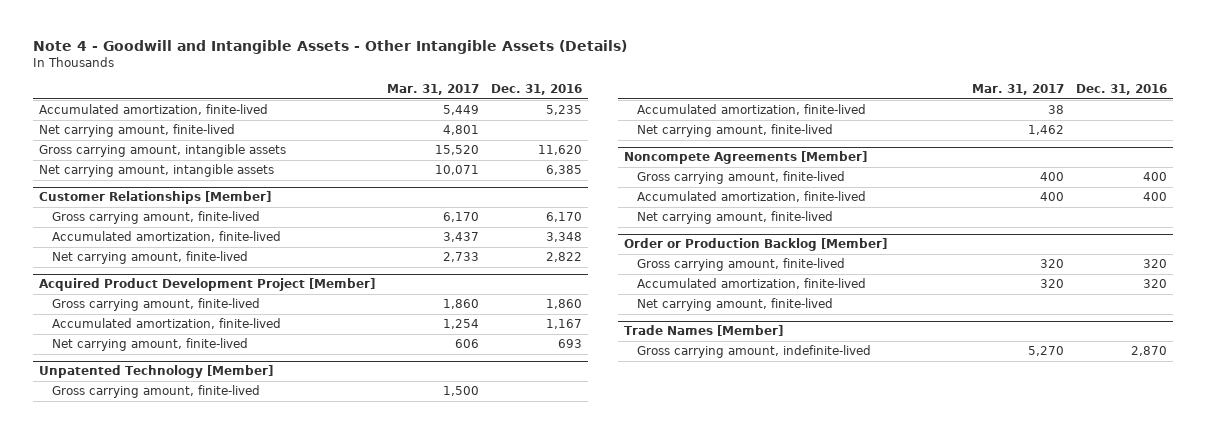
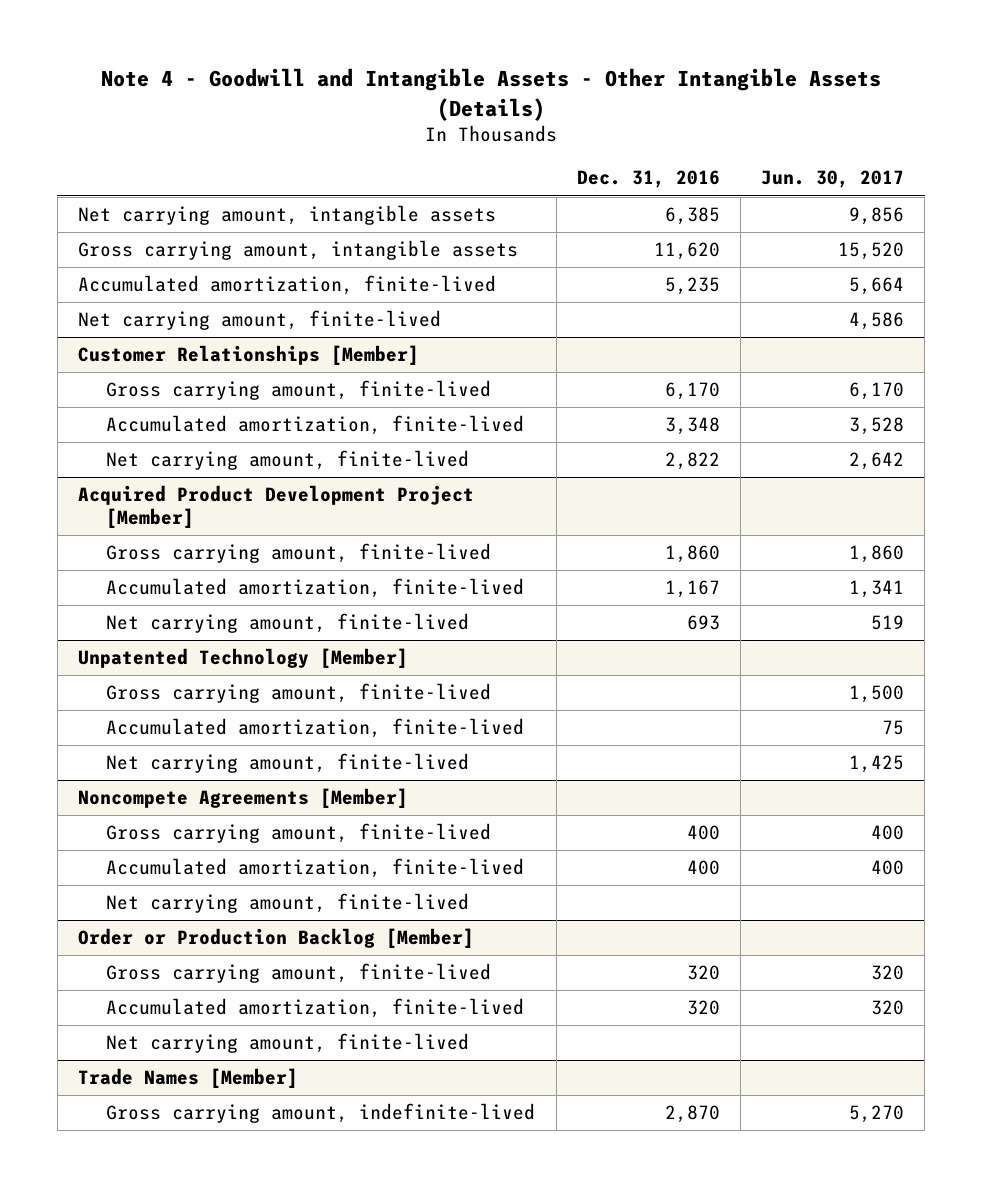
[386,84,479,96] Mar. 31, 2017 -> none
none -> [760,170,904,189] Jun. 30, 2017
[38,164,274,178] Net carrying amount, intangible assets -> [77,205,496,226] Net carrying amount, intangible assets
[38,144,286,158] Gross carrying amount, intangible assets -> [77,240,518,261] Gross carrying amount, intangible assets

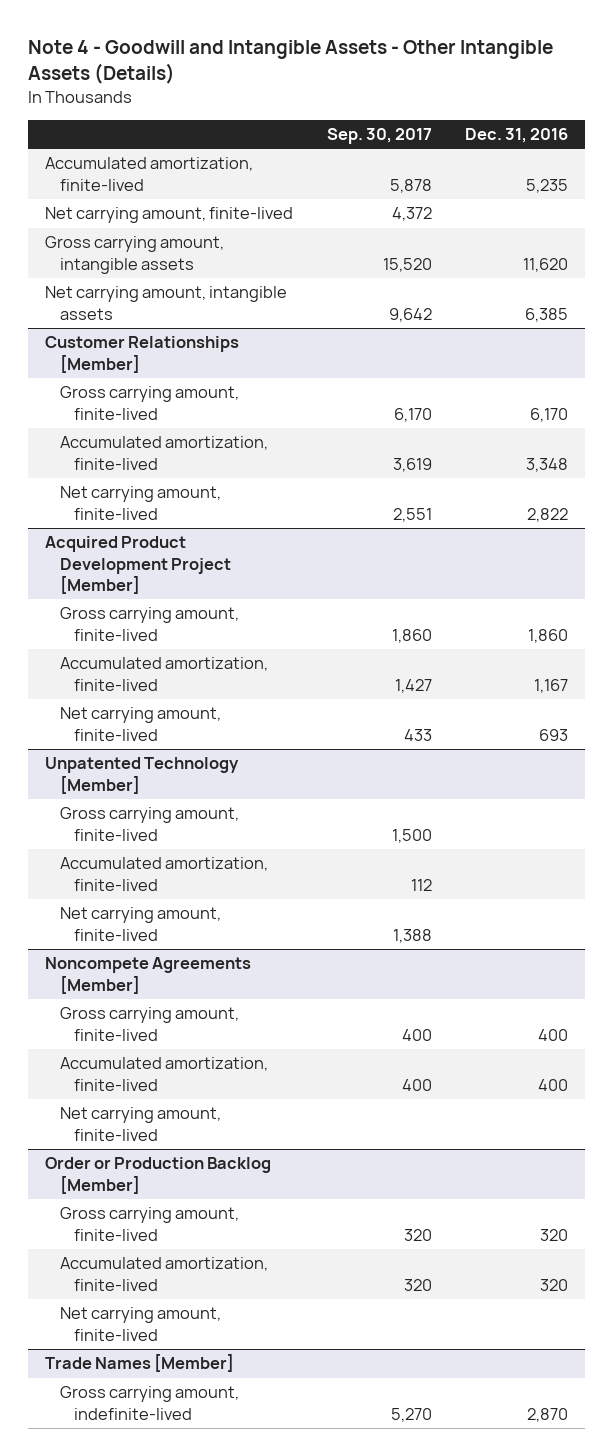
[760,170,904,189] Jun. 30, 2017 -> none
none -> [326,127,432,144] Sep. 30, 2017
[77,240,518,261] Gross carrying amount, intangible assets -> [45,236,225,274] Gross carrying amount, intangible assets
[77,205,496,226] Net carrying amount, intangible assets -> [45,286,288,320] Net carrying amount, intangible assets

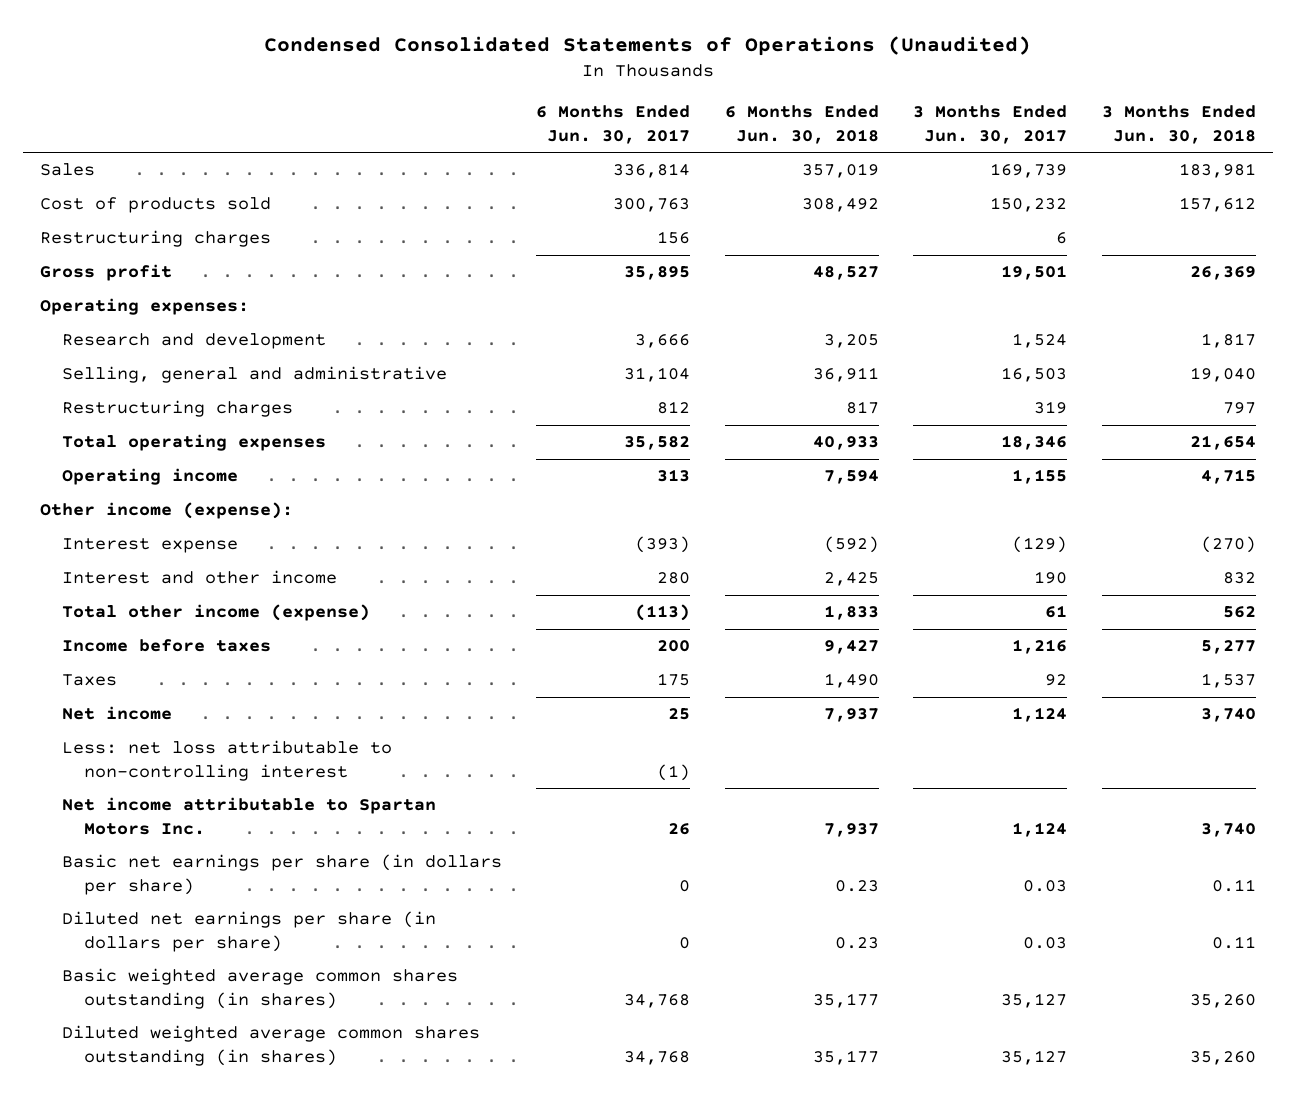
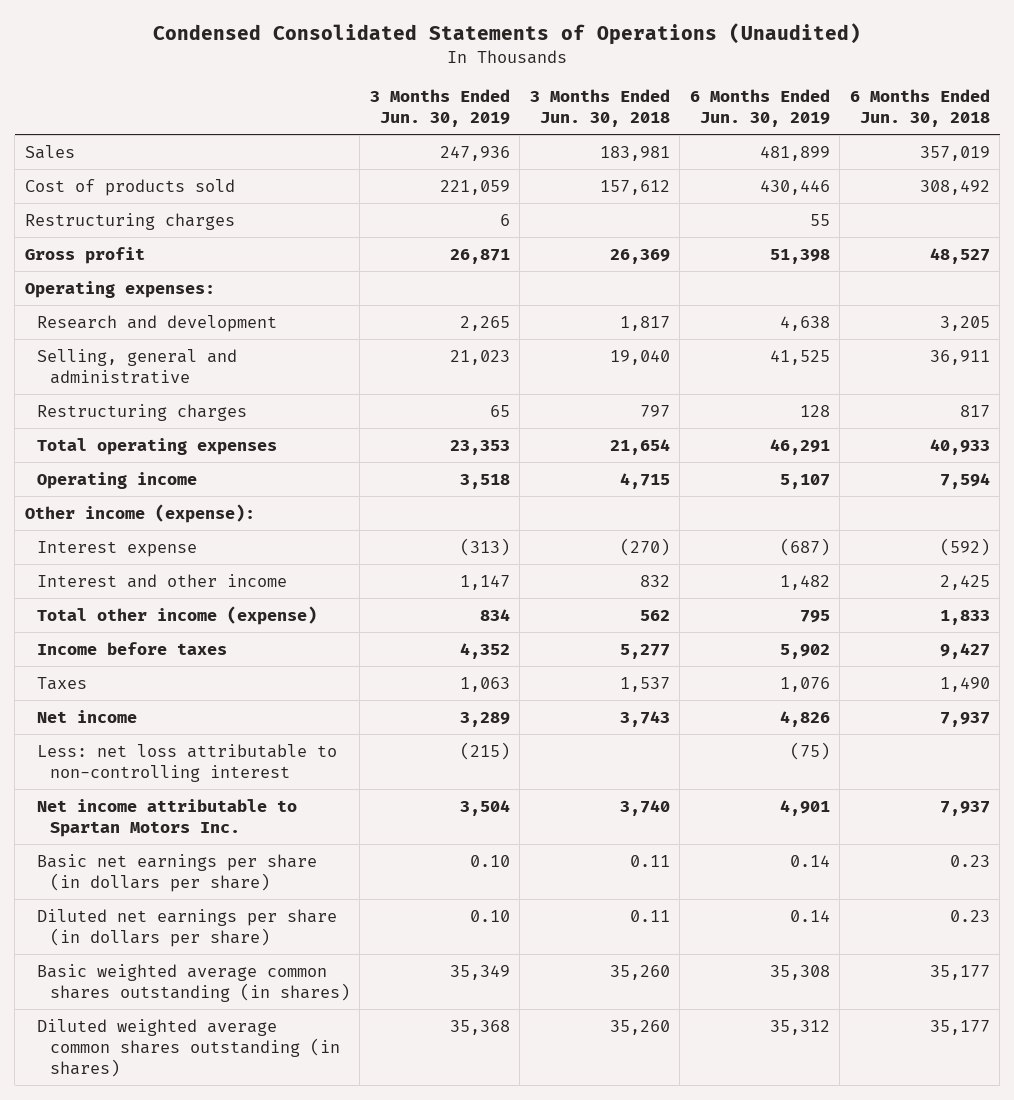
[536,105,691,144] 6 Months Ended Jun. 30, 2017 -> none
[913,105,1068,144] 3 Months Ended Jun. 30, 2017 -> none
none -> [369,88,510,128] 3 Months Ended Jun. 30, 2019
none -> [689,88,830,128] 6 Months Ended Jun. 30, 2019
[1200,708,1256,723] 3,740 -> [619,710,670,727] 3,743

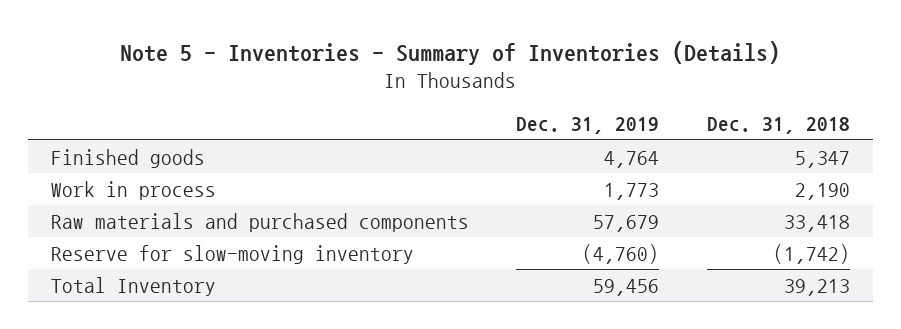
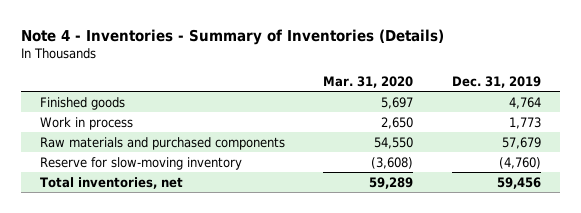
[120,40,781,65] Note 5 - Inventories - Summary of Inventories (Details) -> [20,28,444,45] Note 4 - Inventories - Summary of Inventories (Details)
[706,117,850,135] Dec. 31, 2018 -> none
none -> [323,75,414,88] Mar. 31, 2020
[51,276,217,296] Total Inventory -> [39,176,183,189] Total inventories, net

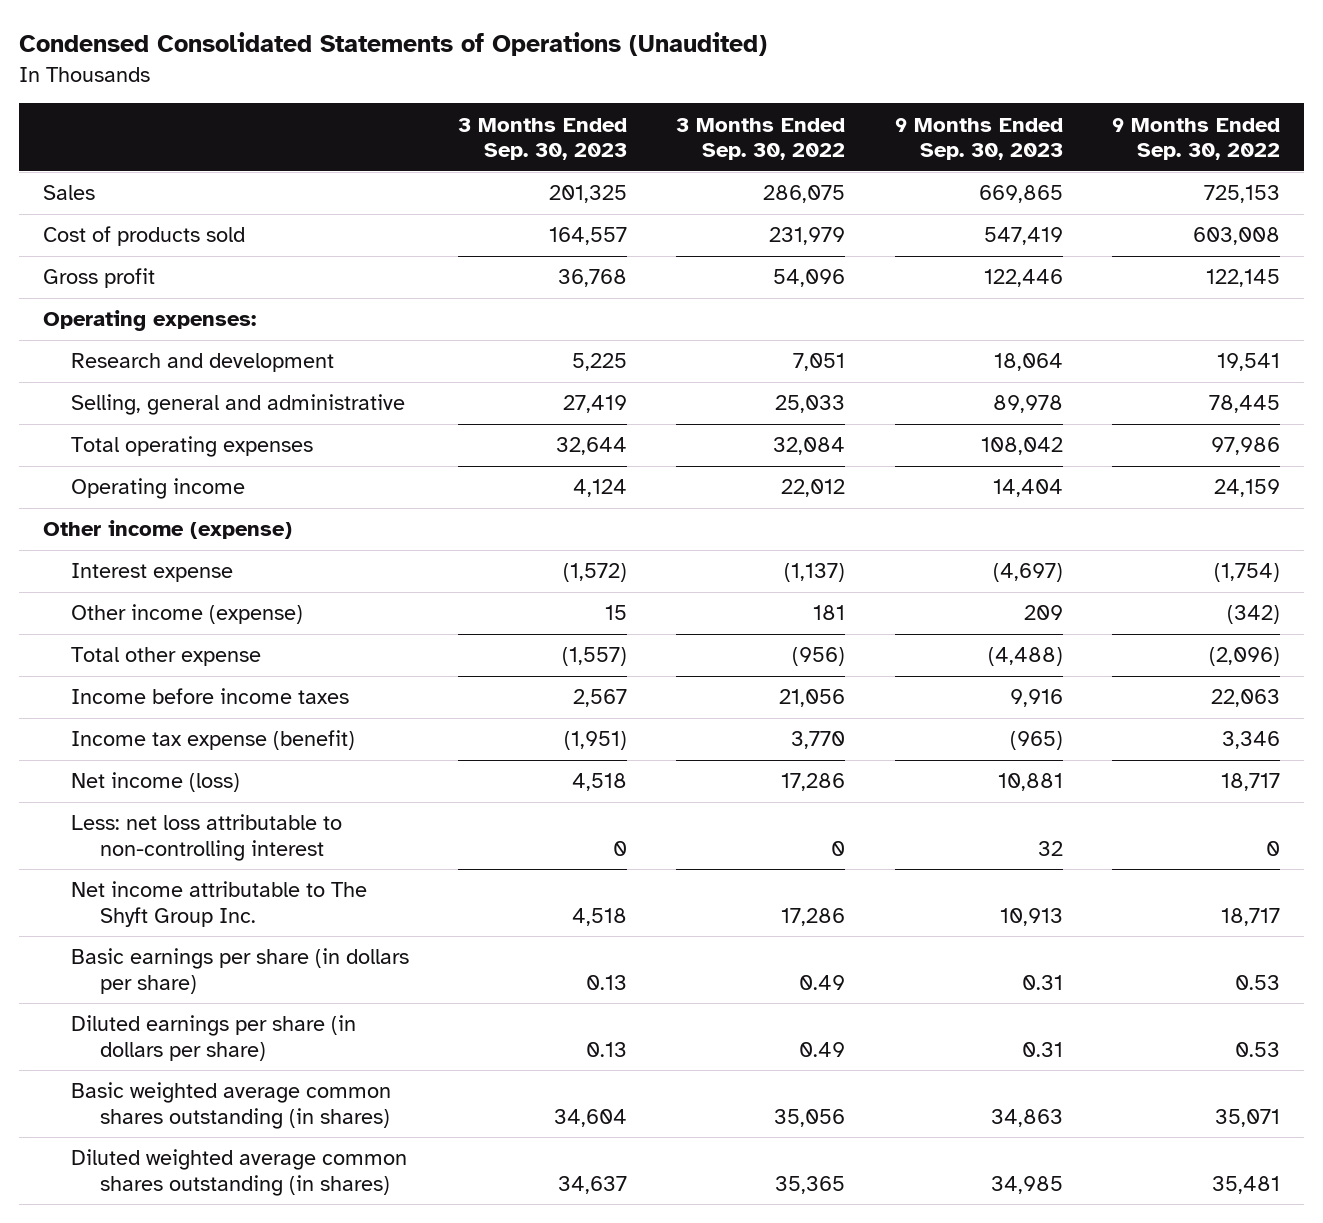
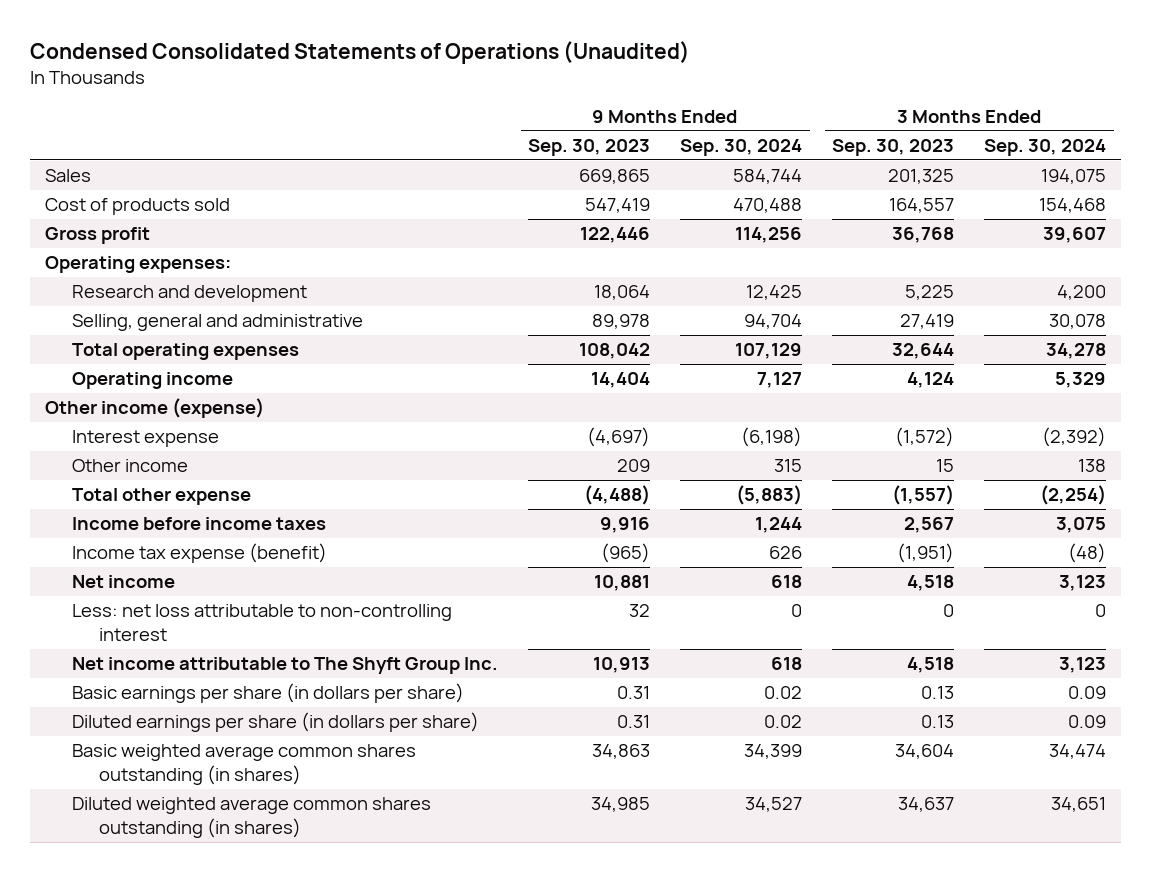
[676,117,846,161] 3 Months Ended Sep. 30, 2022 -> none
[1111,117,1280,161] 9 Months Ended Sep. 30, 2022 -> none
none -> [680,139,803,157] Sep. 30, 2024
none -> [984,139,1107,157] Sep. 30, 2024
[71,604,304,625] Other income (expense) -> [72,459,189,473] Other income
[71,772,241,793] Net income (loss) -> [72,575,176,589] Net income

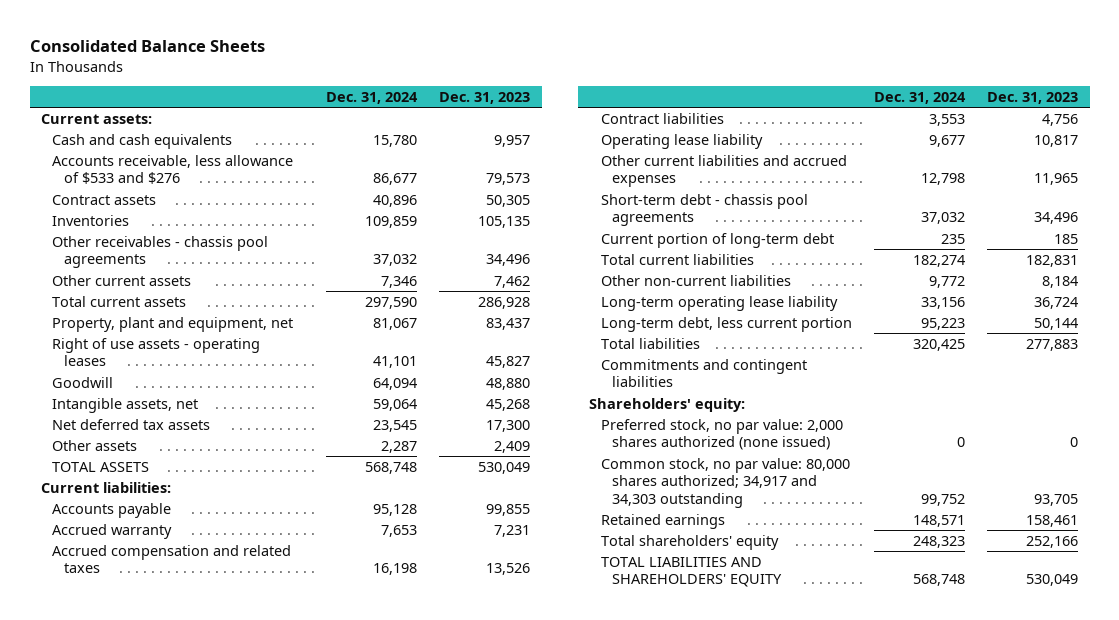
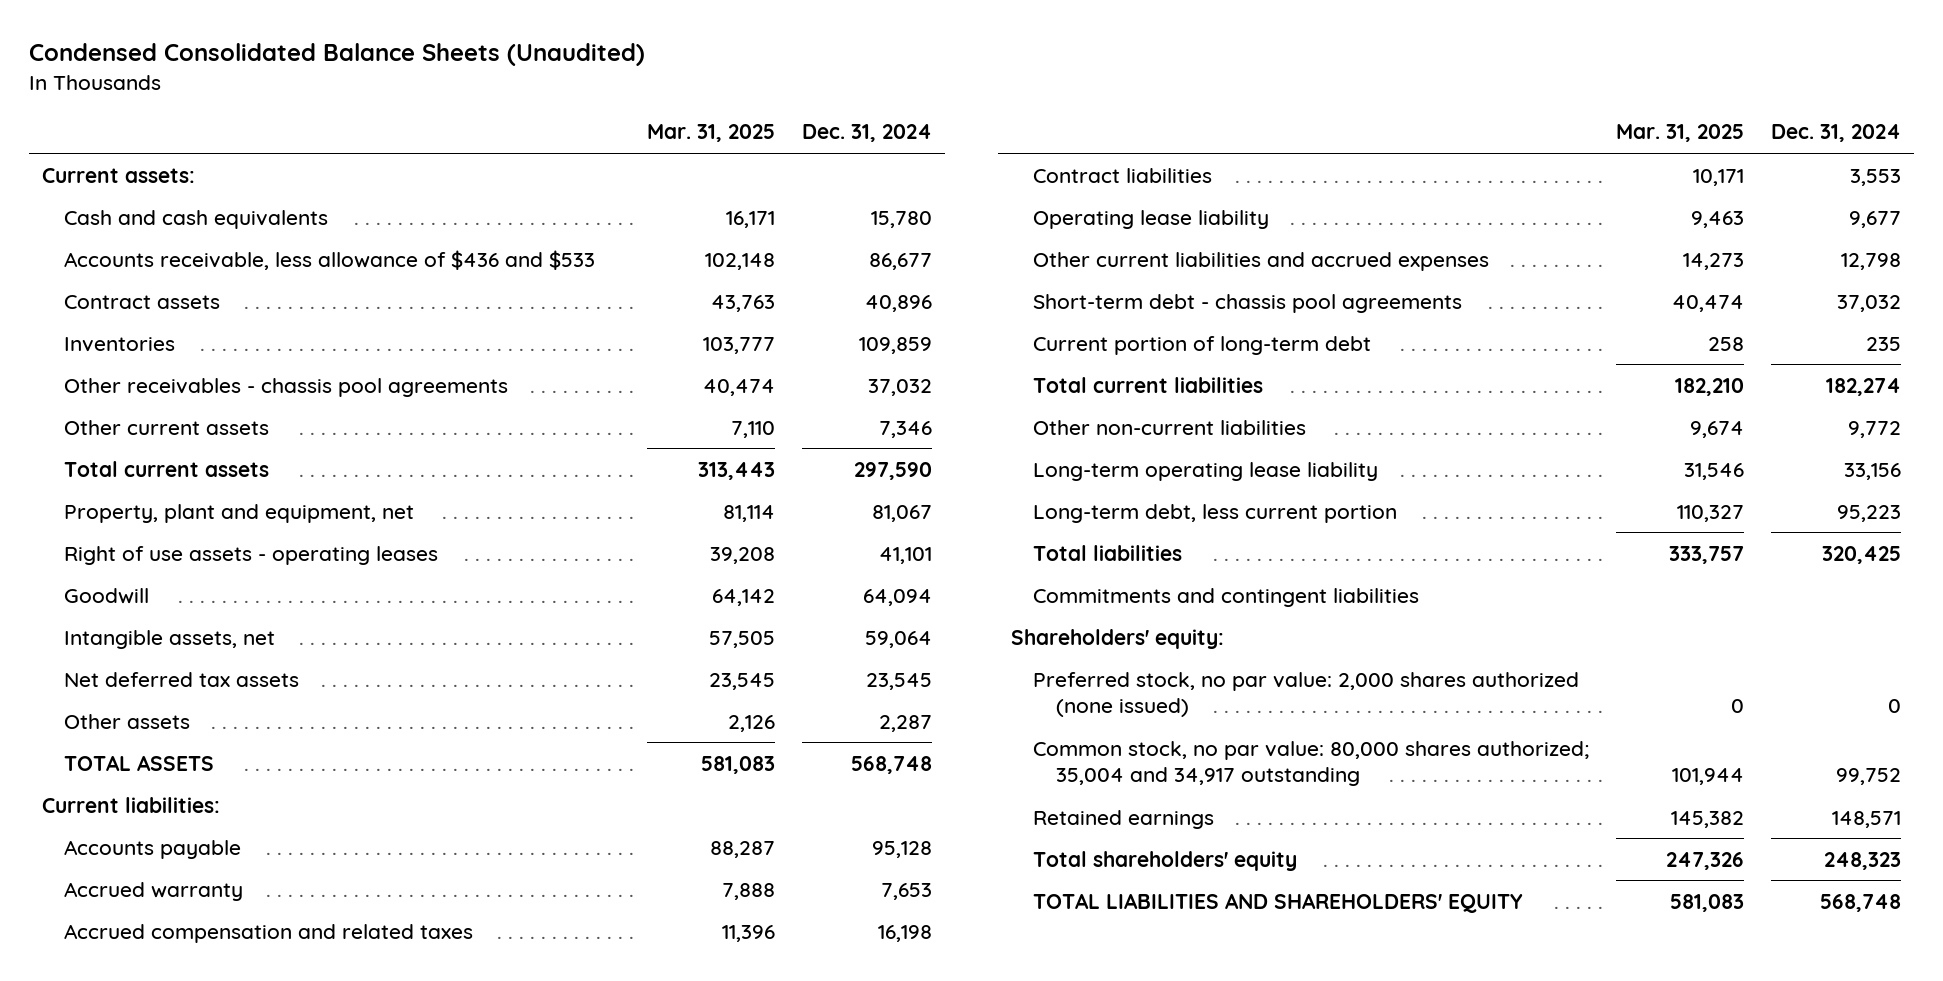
[29,40,265,53] Consolidated Balance Sheets -> [28,43,645,67] Condensed Consolidated Balance Sheets (Unaudited)
[439,91,531,104] Dec. 31, 2023 -> none
none -> [646,124,775,143] Mar. 31, 2025
[52,154,294,185] Accounts receivable, less allowance of $533 and $276 -> [64,249,596,270] Accounts receivable, less allowance of $436 and $533
[600,457,850,508] Common stock, no par value: 80,000 shares authorized; 34,917 and 34,303 outstanding -> [1033,740,1590,786] Common stock, no par value: 80,000 shares authorized; 35,004 and 34,917 outstanding

